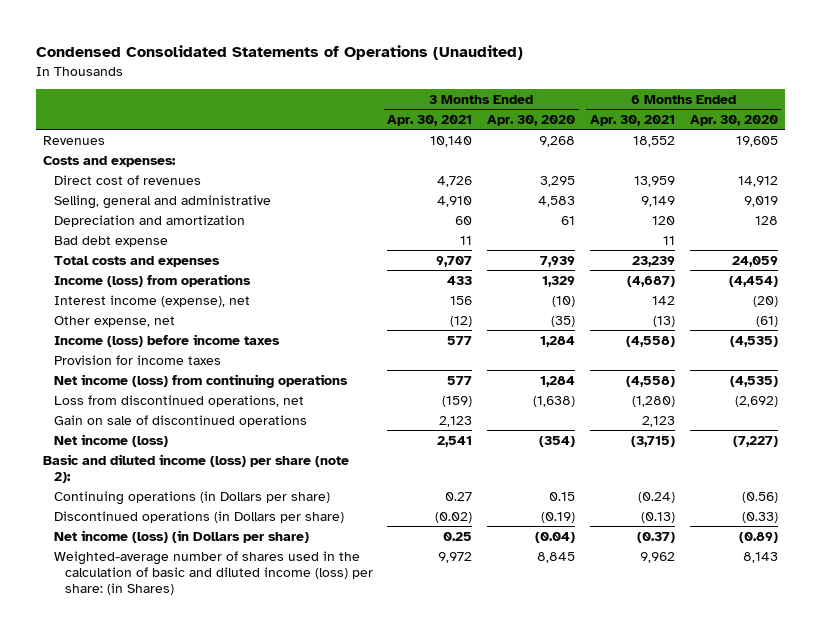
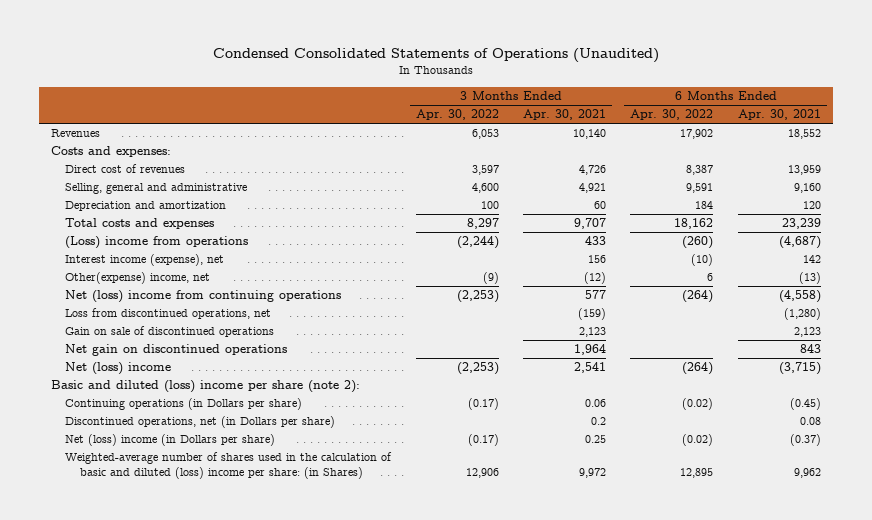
[487,114,576,126] Apr. 30, 2020 -> none
[689,114,778,126] Apr. 30, 2020 -> none
none -> [415,109,499,121] Apr. 30, 2022
none -> [630,109,714,121] Apr. 30, 2022
[437,195,473,207] 4,910 -> [579,183,607,194] 4,921
[640,195,675,207] 9,149 -> [793,183,821,194] 9,160
[53,235,168,247] Bad debt expense -> none
[53,273,251,287] Income (loss) from operations -> [65,236,249,250] (Loss) income from operations
[53,333,280,347] Income (loss) before income taxes -> none
[53,354,221,365] Provision for income taxes -> none
[53,315,175,327] Other expense, net -> [65,272,211,285] Other(expense) income, net
[53,373,348,388] Net income (loss) from continuing operations -> [65,290,342,304] Net (loss) income from continuing operations
none -> [65,344,288,357] Net gain on discontinued operations
[53,433,168,447] Net income (loss) -> [65,362,172,376] Net (loss) income
[42,453,349,483] Basic and diluted income (loss) per share (note 2): -> [51,380,361,394] Basic and diluted (loss) income per share (note 2):
[445,491,473,501] 0.27 -> [585,399,607,408] 0.06
[637,491,675,503] (0.24) -> [789,398,821,411] (0.45)
[53,510,344,523] Discontinued operations (in Dollars per share) -> [65,416,336,429] Discontinued operations, net (in Dollars per share)
[435,511,473,523] (0.02) -> [591,417,607,426] 0.2
[640,511,675,523] (0.13) -> [799,417,821,426] 0.08
[53,529,309,543] Net income (loss) (in Dollars per share) -> [65,434,276,447] Net (loss) income (in Dollars per share)
[53,550,373,595] Weighted-average number of shares used in the calculation of basic and diluted income (loss) per share: (in Shares) -> [65,452,393,480] Weighted-average number of shares used in the calculation of basic and diluted (loss) income per share: (in Shares)

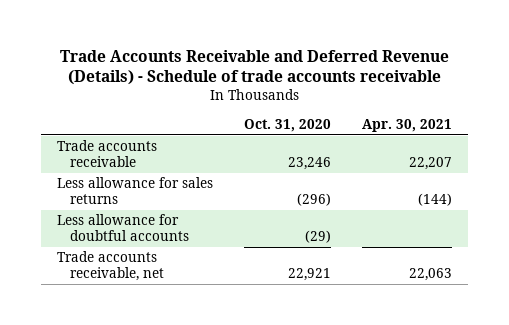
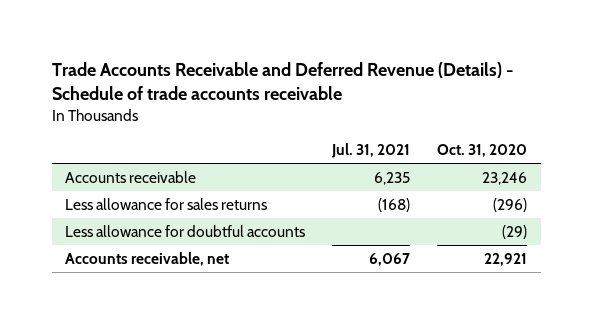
[362,118,453,132] Apr. 30, 2021 -> none
none -> [331,143,411,159] Jul. 31, 2021
[56,140,157,168] Trade accounts receivable -> [65,170,197,183] Accounts receivable
[56,251,165,282] Trade accounts receivable, net -> [65,251,230,266] Accounts receivable, net

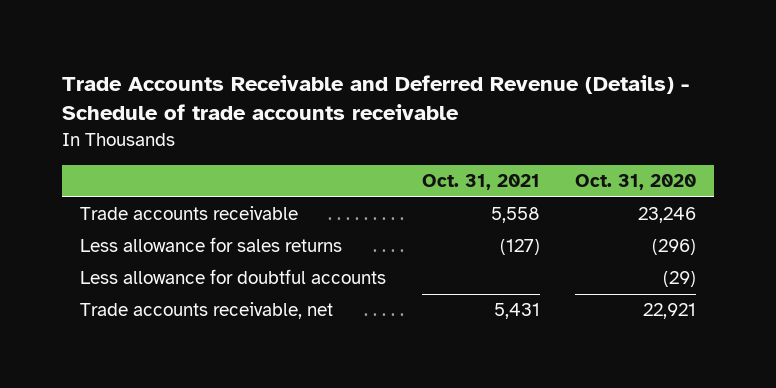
[331,143,411,159] Jul. 31, 2021 -> none
none -> [421,174,540,191] Oct. 31, 2021
[65,170,197,183] Accounts receivable -> [79,206,298,221] Trade accounts receivable
[65,251,230,266] Accounts receivable, net -> [79,302,333,320] Trade accounts receivable, net

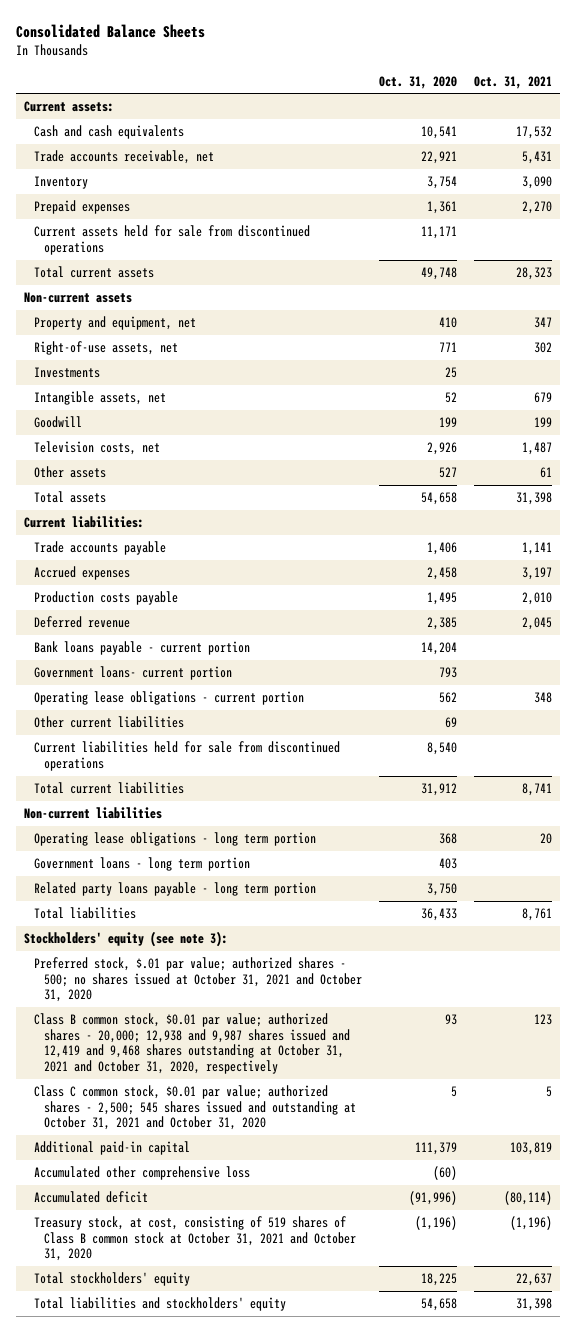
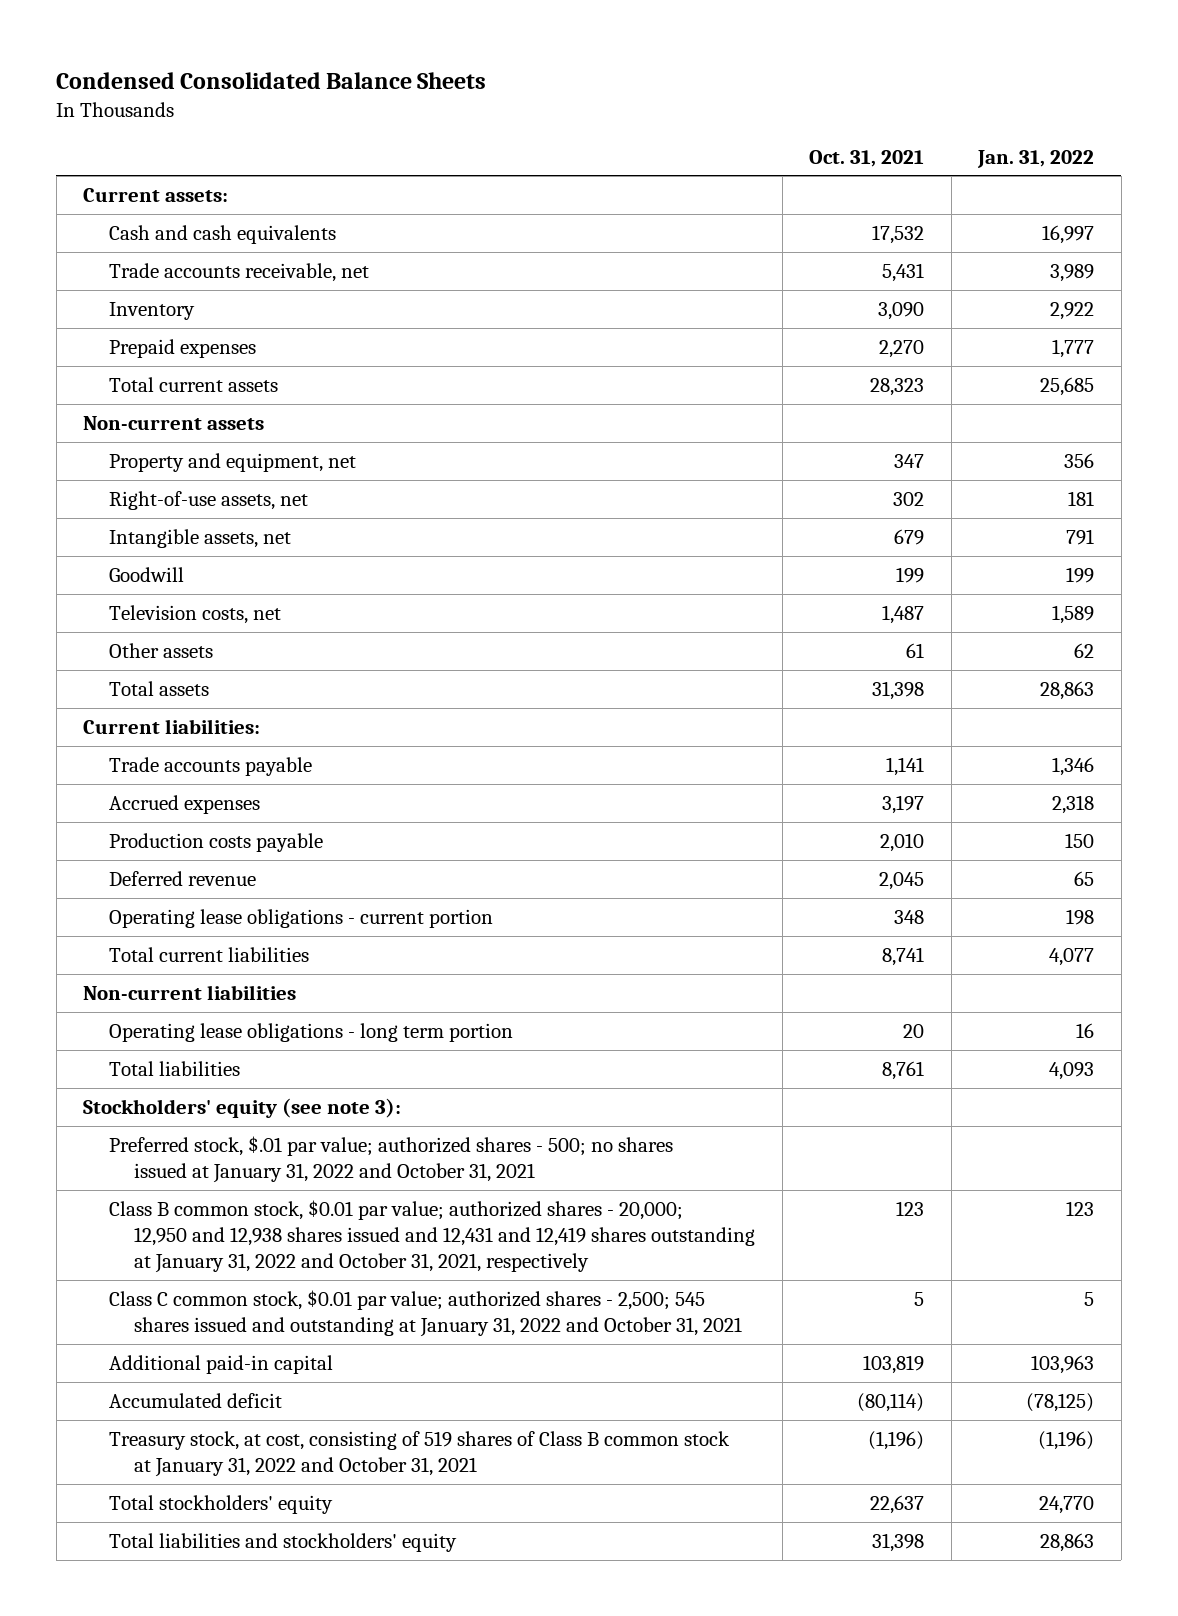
[15,23,205,38] Consolidated Balance Sheets -> [56,71,487,89] Condensed Consolidated Balance Sheets
[378,75,457,89] Oct. 31, 2020 -> none
none -> [977,149,1095,168] Jan. 31, 2022
[34,225,311,255] Current assets held for sale from discontinued operations -> none
[34,367,101,379] Investments -> none
[34,641,251,656] Bank loans payable - current portion -> none
[34,666,233,681] Government loans- current portion -> none
[34,716,185,729] Other current liabilities -> none
[34,741,341,771] Current liabilities held for sale from discontinued operations -> none
[34,857,251,872] Government loans - long term portion -> none
[34,882,317,897] Related party loans payable - long term portion -> none
[34,957,362,1003] Preferred stock, $.01 par value; authorized shares - 500; no shares issued at October 31, 2021 and October 31, 2020 -> [108,1135,673,1183] Preferred stock, $.01 par value; authorized shares - 500; no shares issued at January 31, 2022 and October 31, 2021
[34,1013,350,1075] Class B common stock, $0.01 par value; authorized shares - 20,000; 12,938 and 9,987 shares issued and 12,419 and 9,468 shares outstanding at October 31, 2021 and October 31, 2020, respectively -> [108,1199,755,1273] Class B common stock, $0.01 par value; authorized shares - 20,000; 12,950 and 12,938 shares issued and 12,431 and 12,419 shares outstanding at January 31, 2022 and October 31, 2021, respectively
[34,1085,356,1131] Class C common stock, $0.01 par value; authorized shares - 2,500; 545 shares issued and outstanding at October 31, 2021 and October 31, 2020 -> [108,1289,742,1337] Class C common stock, $0.01 par value; authorized shares - 2,500; 545 shares issued and outstanding at January 31, 2022 and October 31, 2021
[34,1166,251,1181] Accumulated other comprehensive loss -> none
[34,1216,356,1262] Treasury stock, at cost, consisting of 519 shares of Class B common stock at October 31, 2021 and October 31, 2020 -> [108,1430,730,1477] Treasury stock, at cost, consisting of 519 shares of Class B common stock at January 31, 2022 and October 31, 2021

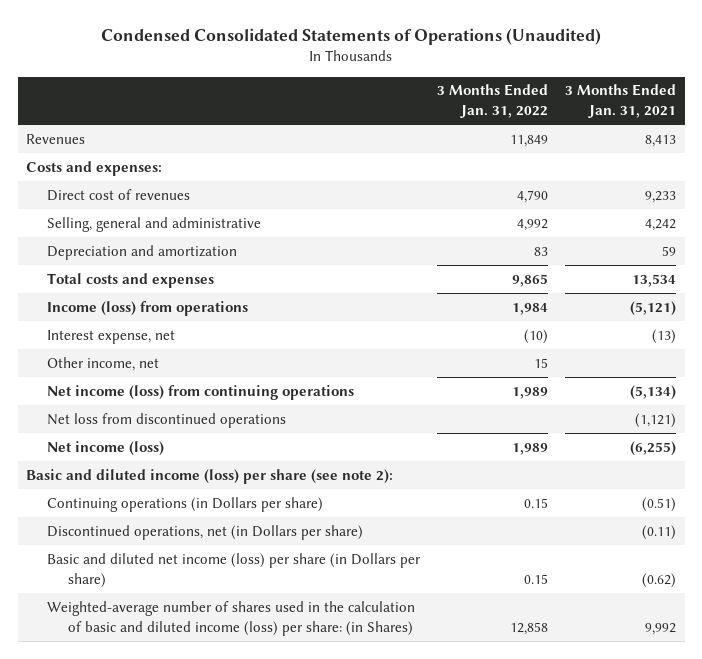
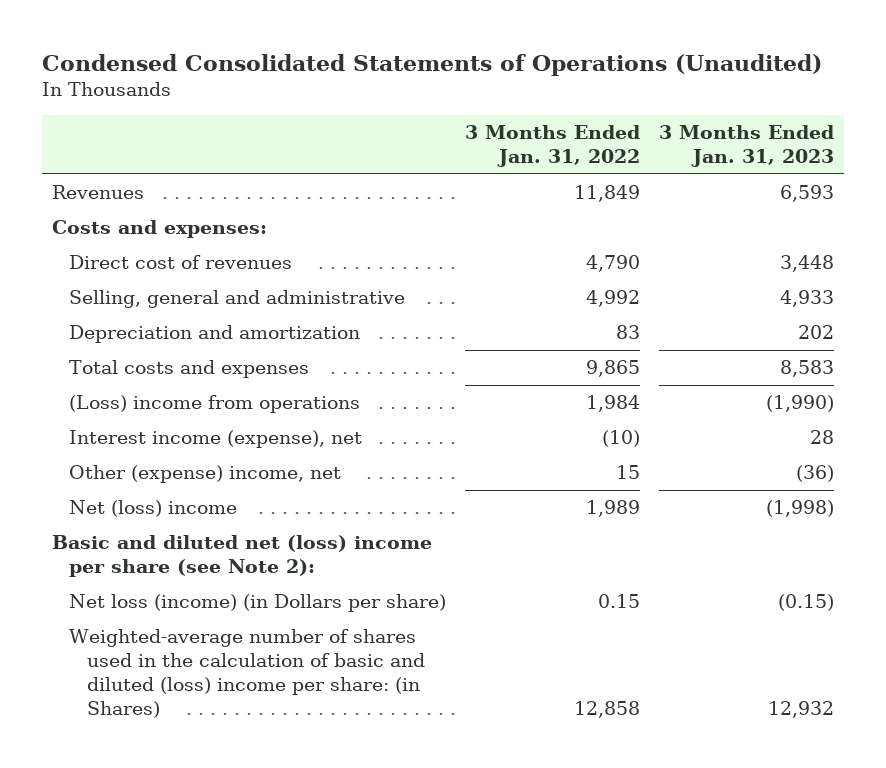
[565,84,677,119] 3 Months Ended Jan. 31, 2021 -> none
none -> [659,124,835,168] 3 Months Ended Jan. 31, 2023
[46,412,286,428] Net loss from discontinued operations -> none
[46,440,164,456] Net income (loss) -> none
[46,496,323,512] Continuing operations (in Dollars per share) -> none
[46,524,363,540] Discontinued operations, net (in Dollars per share) -> none
[46,300,248,316] Income (loss) from operations -> [69,395,361,414] (Loss) income from operations
[46,329,175,344] Interest expense, net -> [69,430,363,449] Interest income (expense), net
[46,356,159,371] Other income, net -> [69,465,342,484] Other (expense) income, net
[46,384,354,400] Net income (loss) from continuing operations -> [69,500,238,518] Net (loss) income
[26,468,394,484] Basic and diluted income (loss) per share (see note 2): -> [51,535,432,578] Basic and diluted net (loss) income per share (see Note 2):
[46,552,421,588] Basic and diluted net income (loss) per share (in Dollars per share) -> [69,594,447,613] Net loss (income) (in Dollars per share)
[46,600,415,636] Weighted-average number of shares used in the calculation of basic and diluted income (loss) per share: (in Shares) -> [69,629,425,719] Weighted-average number of shares used in the calculation of basic and diluted (loss) income per share: (in Shares)

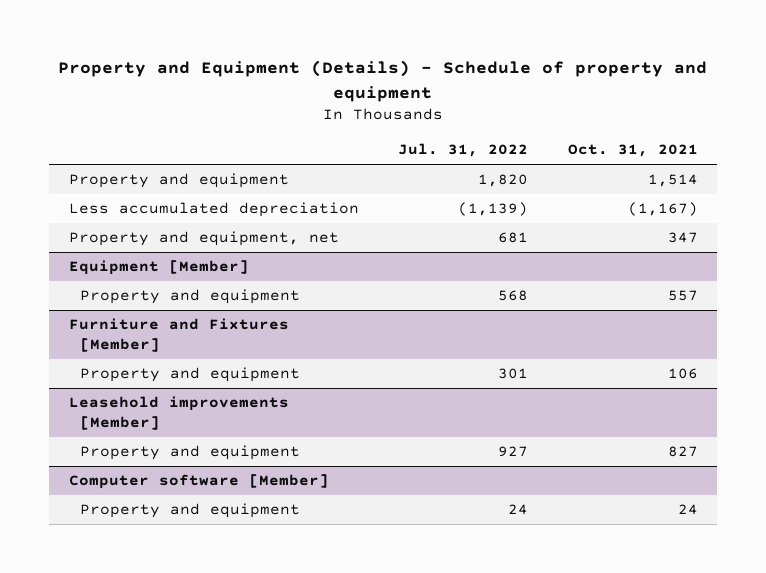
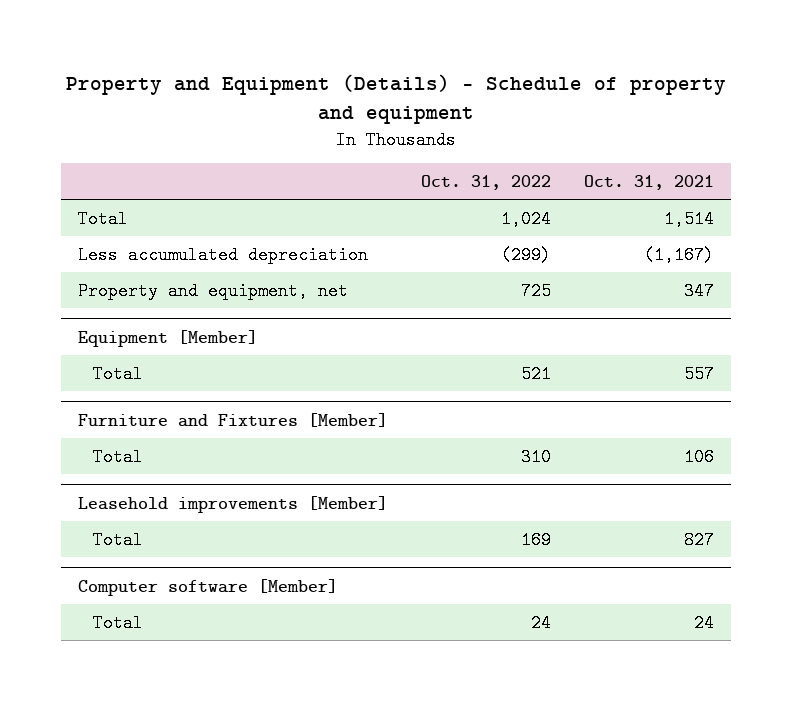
[398,143,529,158] Jul. 31, 2022 -> none
none -> [420,174,551,190] Oct. 31, 2022
[68,173,289,189] Property and equipment -> [77,209,128,228] Total
[79,289,300,305] Property and equipment -> [93,364,144,383] Total
[79,367,300,383] Property and equipment -> [93,447,144,466] Total
[79,445,300,461] Property and equipment -> [93,530,144,549] Total
[79,503,300,519] Property and equipment -> [93,613,144,632] Total

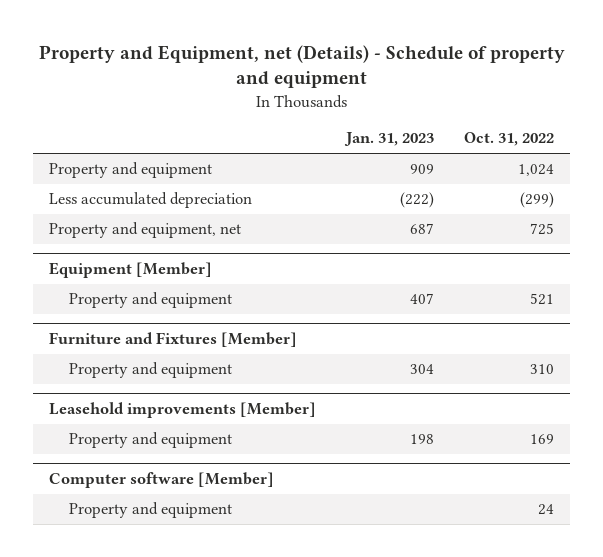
[65,74,726,125] Property and Equipment (Details) - Schedule of property and equipment -> [38,44,565,89] Property and Equipment, net (Details) - Schedule of property and equipment
[584,174,715,190] Oct. 31, 2021 -> none
none -> [344,132,435,147] Jan. 31, 2023
[77,209,128,228] Total -> [48,162,212,179] Property and equipment
[93,364,144,383] Total -> [68,292,232,309] Property and equipment
[93,447,144,466] Total -> [68,362,232,379] Property and equipment
[93,530,144,549] Total -> [68,432,232,449] Property and equipment
[93,613,144,632] Total -> [68,502,232,519] Property and equipment

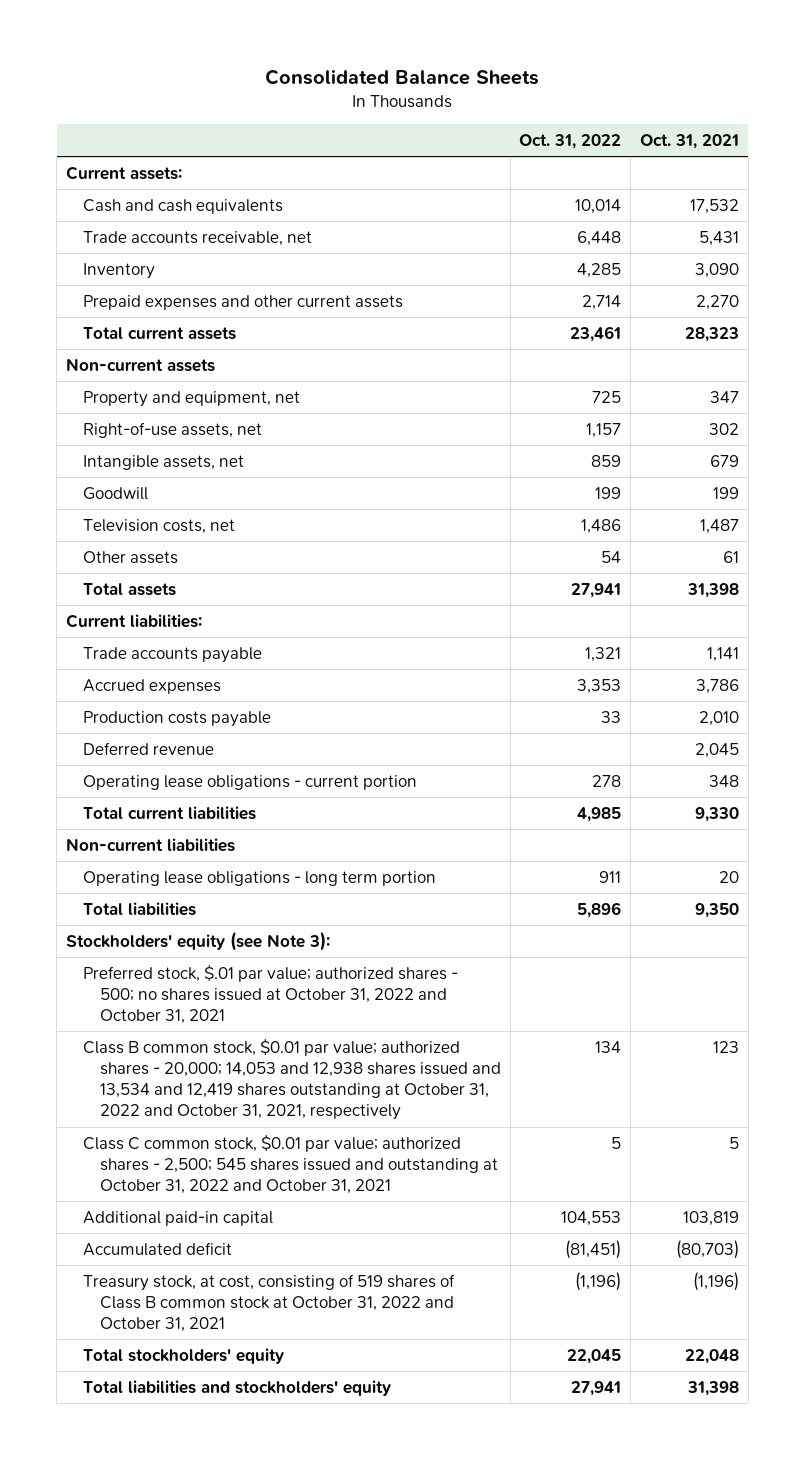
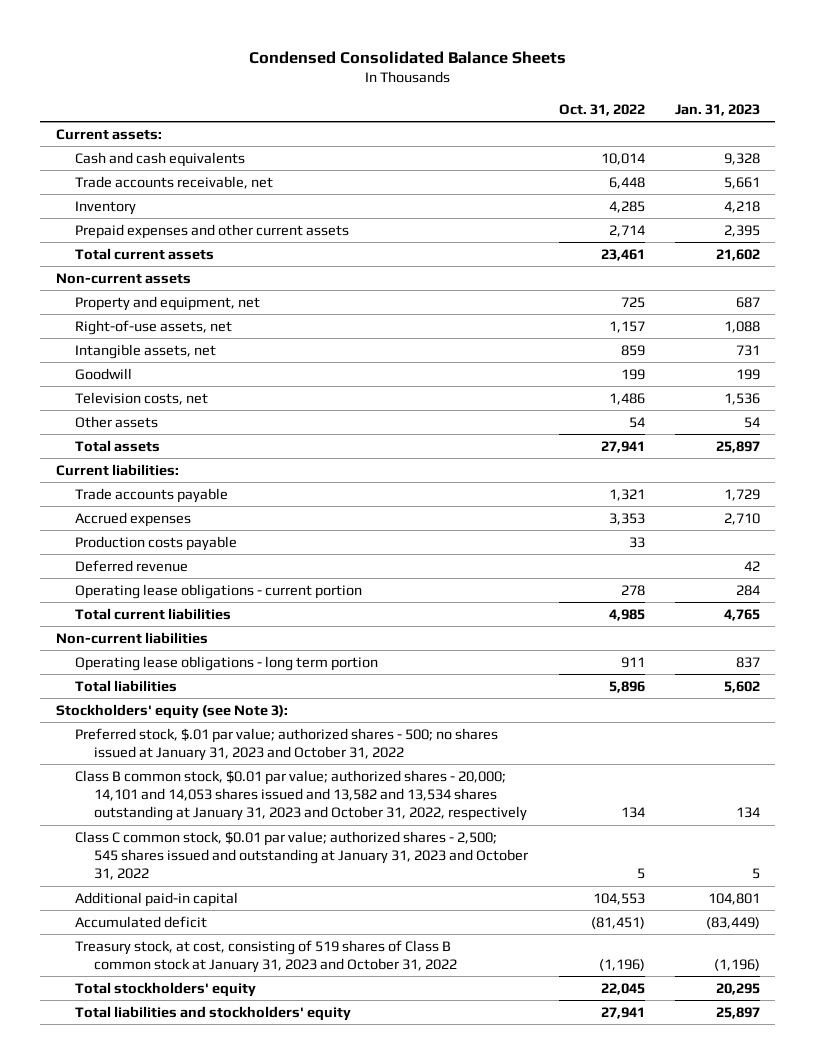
[265,68,540,85] Consolidated Balance Sheets -> [248,50,566,64] Condensed Consolidated Balance Sheets
[639,133,739,149] Oct. 31, 2021 -> none
none -> [675,103,761,116] Jan. 31, 2023
[82,964,458,1025] Preferred stock, $.01 par value; authorized shares - 500; no shares issued at October 31, 2022 and October 31, 2021 -> [74,727,498,762] Preferred stock, $.01 par value; authorized shares - 500; no shares issued at January 31, 2023 and October 31, 2022
[82,1038,501,1121] Class B common stock, $0.01 par value; authorized shares - 20,000; 14,053 and 12,938 shares issued and 13,534 and 12,419 shares outstanding at October 31, 2022 and October 31, 2021, respectively -> [74,769,527,822] Class B common stock, $0.01 par value; authorized shares - 20,000; 14,101 and 14,053 shares issued and 13,582 and 13,534 shares outstanding at January 31, 2023 and October 31, 2022, respectively
[82,1134,498,1195] Class C common stock, $0.01 par value; authorized shares - 2,500; 545 shares issued and outstanding at October 31, 2022 and October 31, 2021 -> [74,830,528,881] Class C common stock, $0.01 par value; authorized shares - 2,500; 545 shares issued and outstanding at January 31, 2023 and October 31, 2022
[82,1273,455,1333] Treasury stock, at cost, consisting of 519 shares of Class B common stock at October 31, 2022 and October 31, 2021 -> [74,939,457,974] Treasury stock, at cost, consisting of 519 shares of Class B common stock at January 31, 2023 and October 31, 2022

